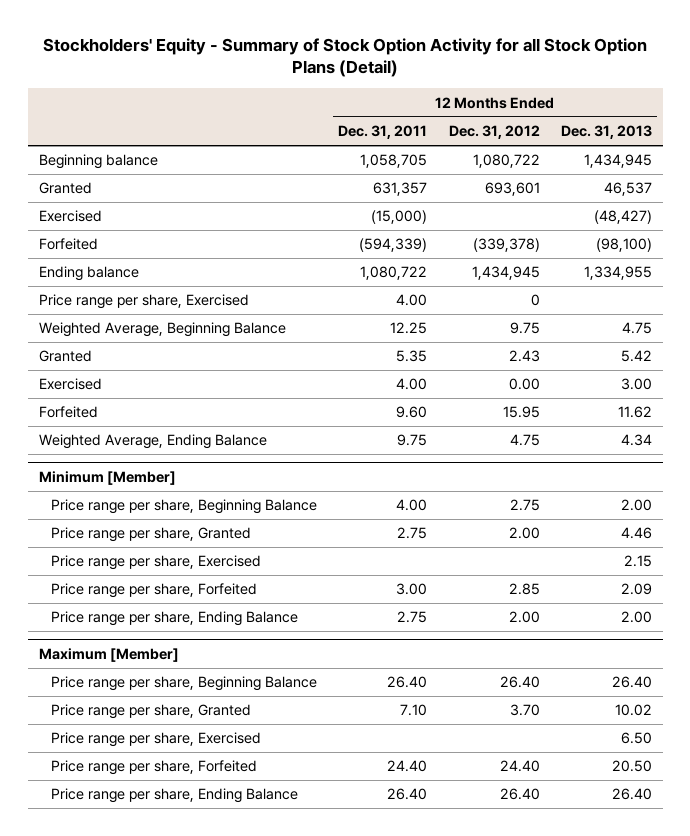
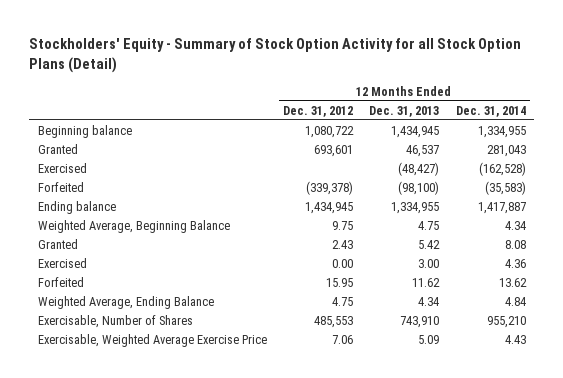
[338,125,428,140] Dec. 31, 2011 -> none
none -> [455,105,526,117] Dec. 31, 2014
[38,294,249,310] Price range per share, Exercised -> none
[38,471,176,486] Minimum [Member] -> none
[50,499,317,515] Price range per share, Beginning Balance -> none
[50,527,251,543] Price range per share, Granted -> none
[50,555,261,571] Price range per share, Exercised -> none
[50,583,257,599] Price range per share, Forfeited -> none
[50,611,298,627] Price range per share, Ending Balance -> none
[38,648,179,663] Maximum [Member] -> none
[50,676,317,692] Price range per share, Beginning Balance -> none
[50,704,251,720] Price range per share, Granted -> none
[50,732,261,748] Price range per share, Exercised -> none
[50,760,257,776] Price range per share, Forfeited -> none
[50,788,298,804] Price range per share, Ending Balance -> none
none -> [37,315,193,329] Exercisable, Number of Shares
none -> [37,334,267,348] Exercisable, Weighted Average Exercise Price

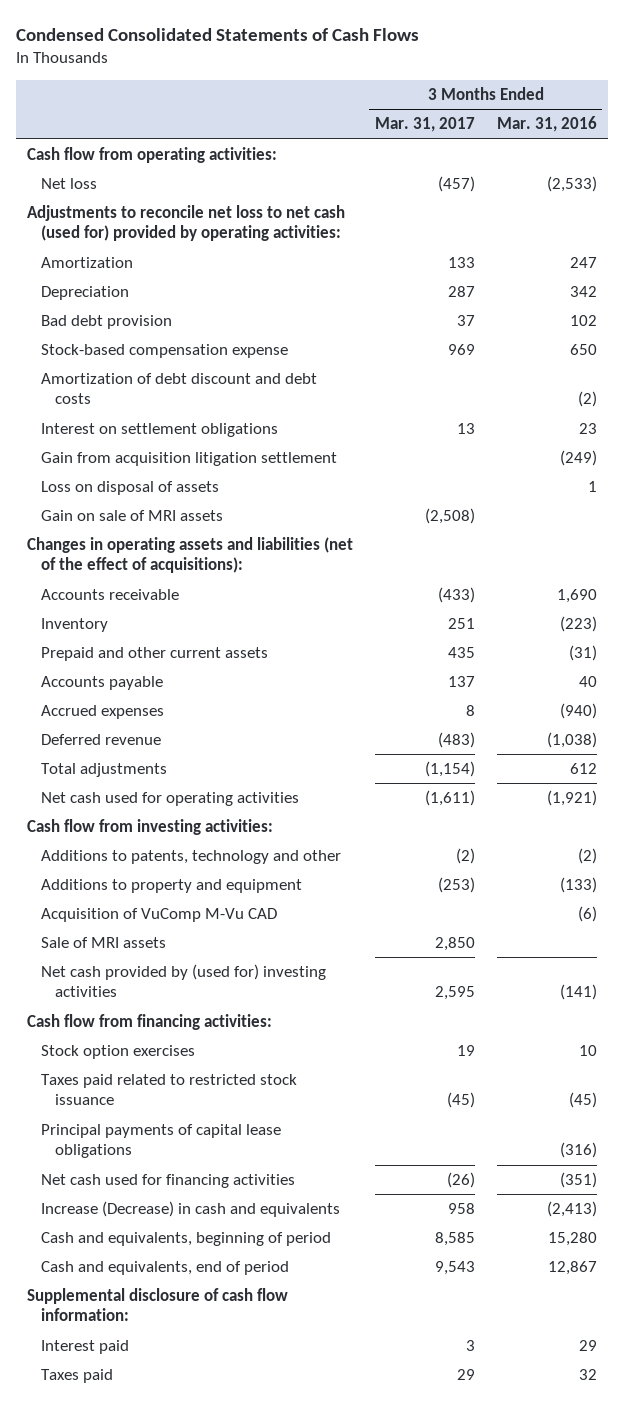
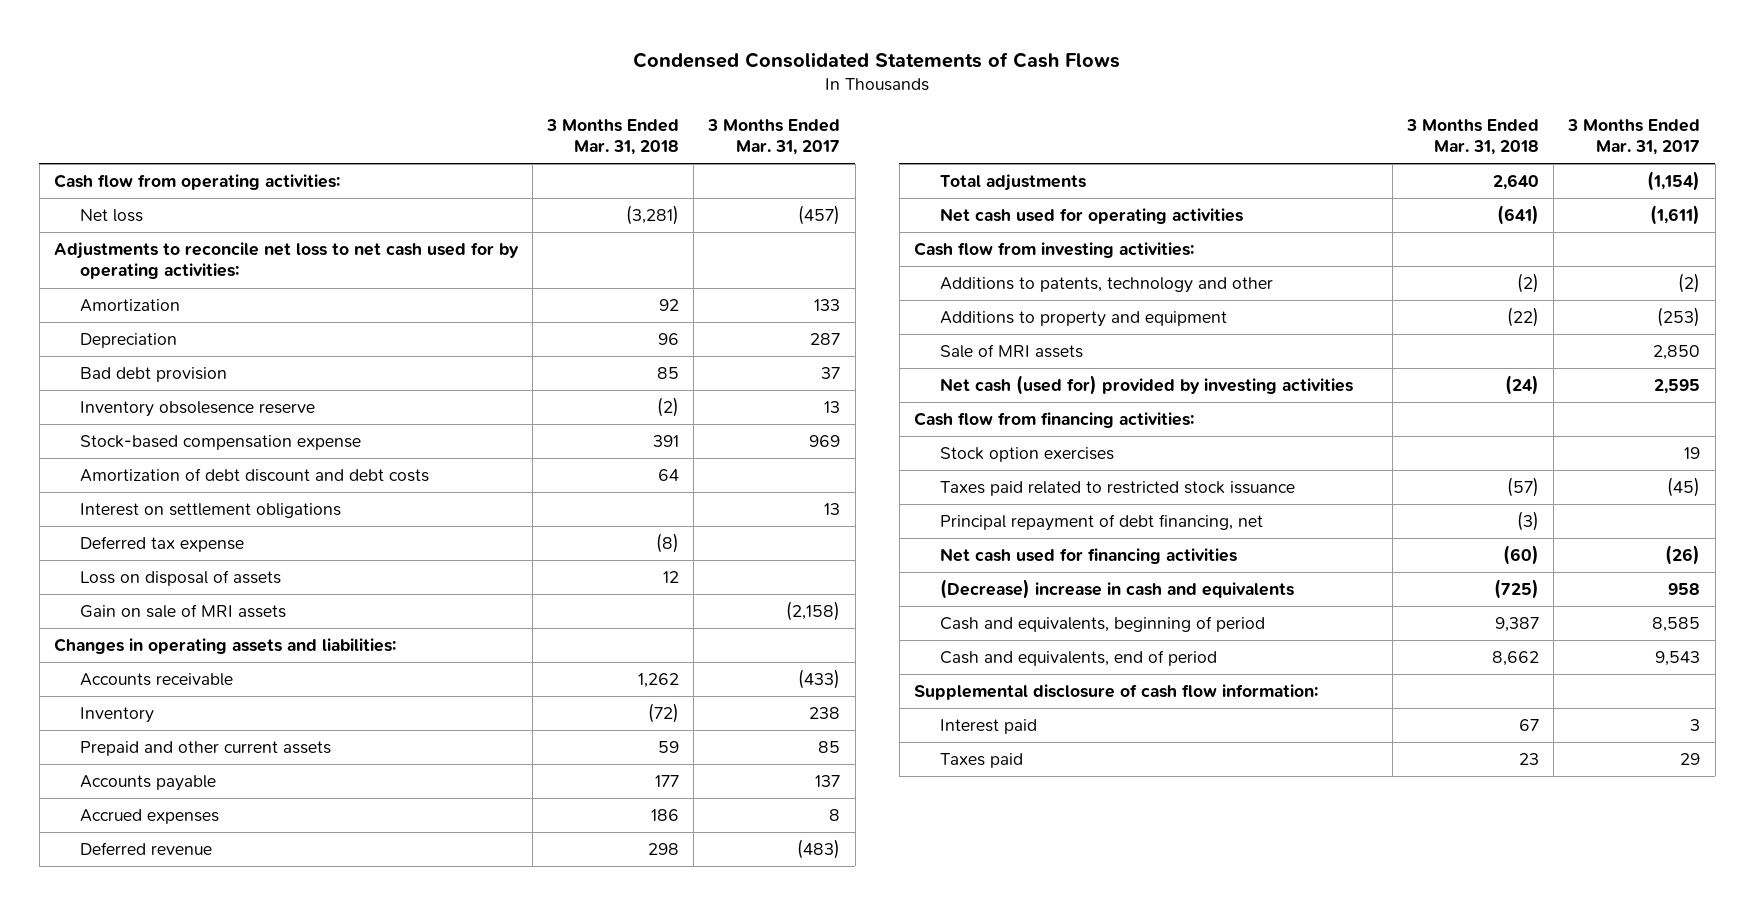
[496,116,597,133] Mar. 31, 2016 -> none
none -> [546,118,680,156] 3 Months Ended Mar. 31, 2018
[26,205,345,242] Adjustments to reconcile net loss to net cash (used for) provided by operating activities: -> [53,242,519,280] Adjustments to reconcile net loss to net cash used for by operating activities:
none -> [80,401,316,418] Inventory obsolesence reserve
[40,452,337,467] Gain from acquisition litigation settlement -> none
none -> [80,536,245,553] Deferred tax expense
[424,508,475,525] (2,508) -> [786,601,841,622] (2,158)
[26,537,353,574] Changes in operating assets and liabilities (net of the effect of acquisitions): -> [53,638,396,655] Changes in operating assets and liabilities:
[447,618,475,630] 251 -> [809,707,841,720] 238
[447,647,475,659] 435 -> [818,741,841,754] 85
[40,908,277,923] Acquisition of VuComp M-Vu CAD -> none
[40,964,326,998] Net cash provided by (used for) investing activities -> [940,375,1354,396] Net cash (used for) provided by investing activities
[40,1124,281,1159] Principal payments of capital lease obligations -> none
none -> [940,514,1264,532] Principal repayment of debt financing, net
[40,1201,340,1218] Increase (Decrease) in cash and equivalents -> [940,579,1295,600] (Decrease) increase in cash and equivalents

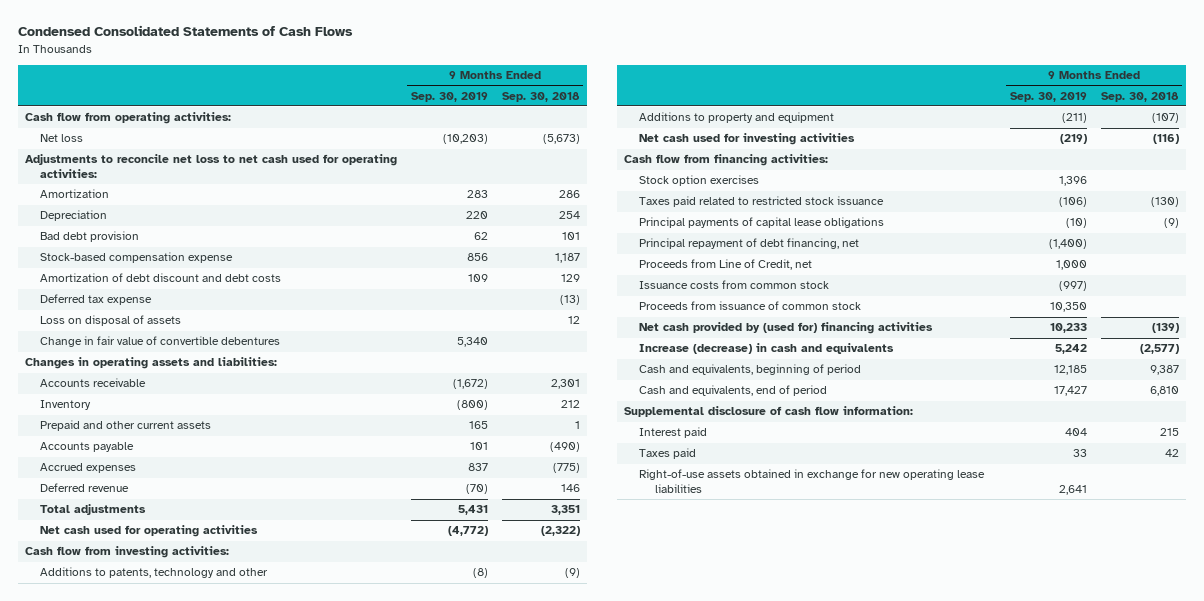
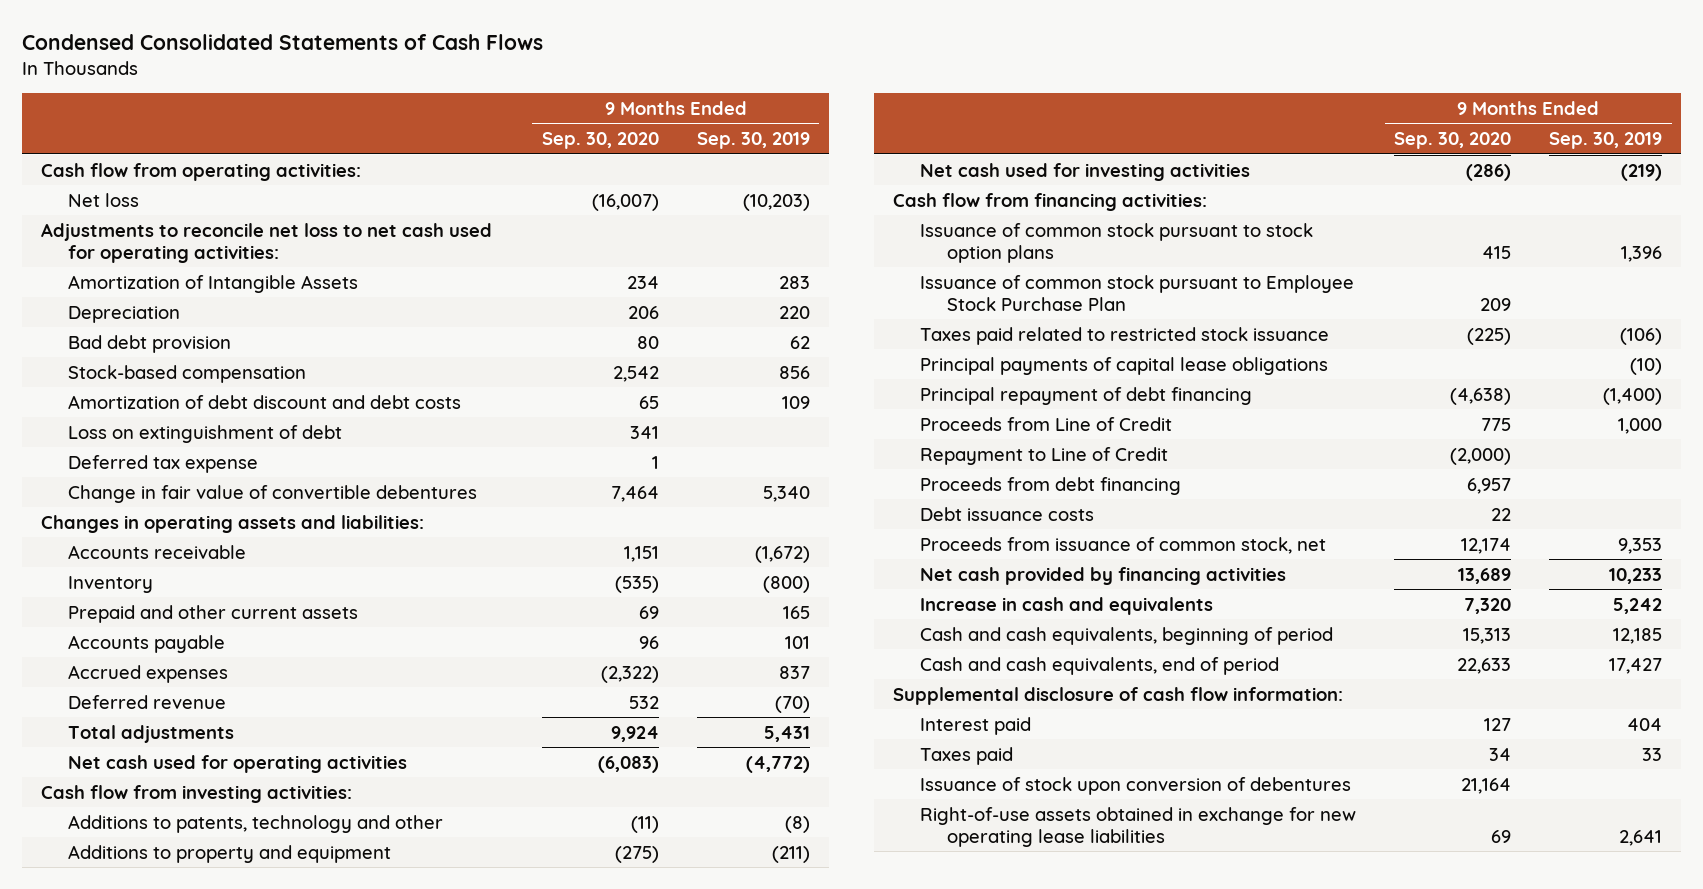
[501,91,580,102] Sep. 30, 2018 -> none
none -> [541,131,659,149] Sep. 30, 2020
[40,189,110,199] Amortization -> [67,274,358,293] Amortization of Intangible Assets
[40,252,234,264] Stock-based compensation expense -> [67,364,306,383] Stock-based compensation
none -> [67,424,342,443] Loss on extinguishment of debt
[40,315,182,327] Loss on disposal of assets -> none
[639,175,760,187] Stock option exercises -> [920,222,1314,263] Issuance of common stock pursuant to stock option plans
none -> [920,274,1355,311] Issuance of common stock pursuant to Employee Stock Purchase Plan
[639,280,830,290] Issuance costs from common stock -> none
[639,238,860,250] Principal repayment of debt financing, net -> [920,386,1253,405] Principal repayment of debt financing
[639,259,813,271] Proceeds from Line of Credit, net -> [920,416,1173,431] Proceeds from Line of Credit
none -> [920,446,1169,465] Repayment to Line of Credit
none -> [920,476,1182,495] Proceeds from debt financing
none -> [920,506,1095,521] Debt issuance costs
[639,301,862,311] Proceeds from issuance of common stock -> [920,536,1327,554] Proceeds from issuance of common stock, net
[1049,302,1087,313] 10,350 -> [1618,537,1663,554] 9,353
[639,322,934,335] Net cash provided by (used for) financing activities -> [920,566,1287,585] Net cash provided by financing activities
[639,343,895,355] Increase (decrease) in cash and equivalents -> [920,596,1214,615] Increase in cash and equivalents
[639,364,862,376] Cash and equivalents, beginning of period -> [920,626,1334,645] Cash and cash equivalents, beginning of period
[639,385,828,397] Cash and equivalents, end of period -> [920,656,1280,675] Cash and cash equivalents, end of period
none -> [920,776,1352,795] Issuance of stock upon conversion of debentures

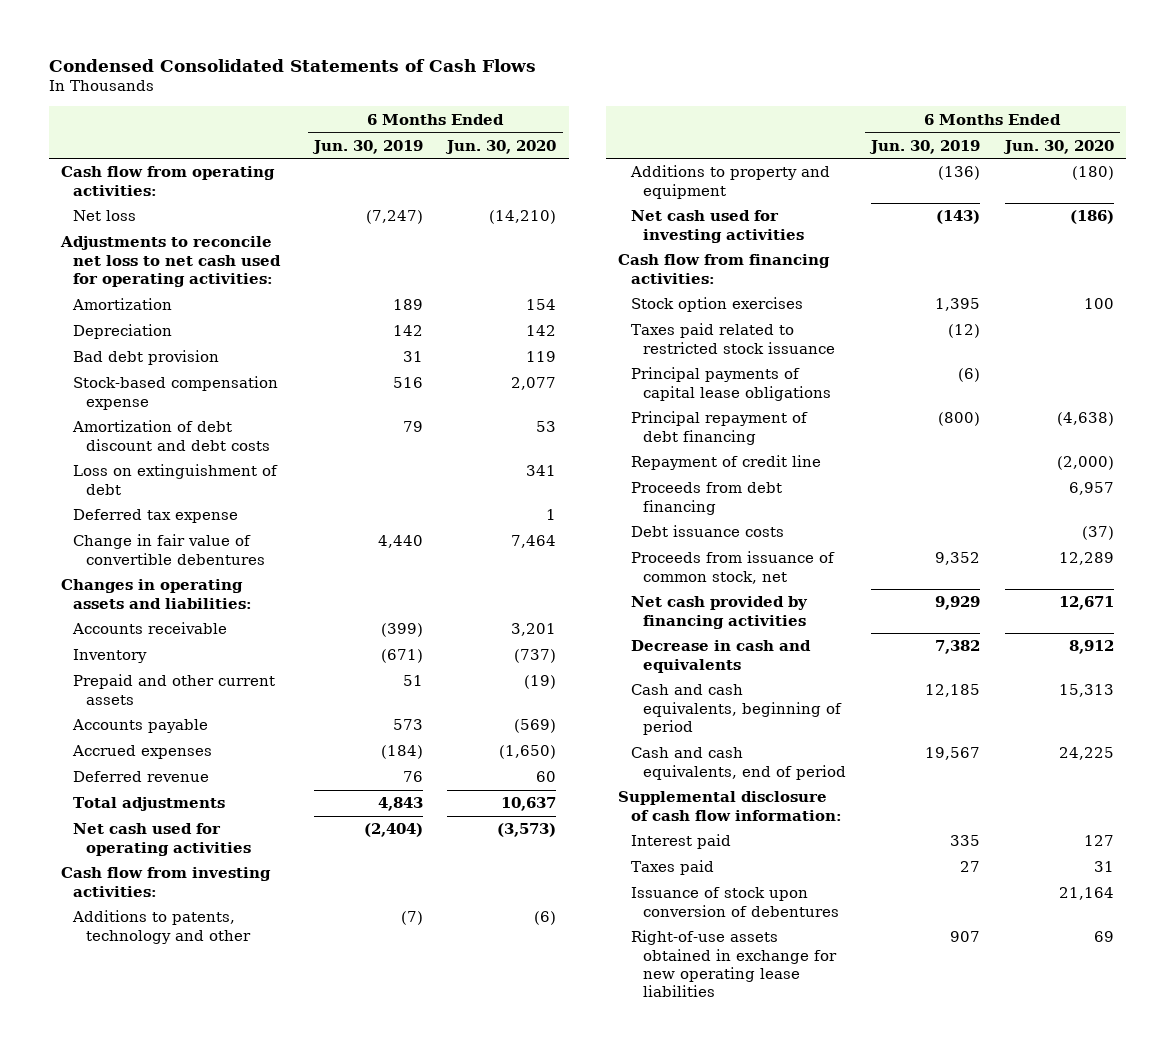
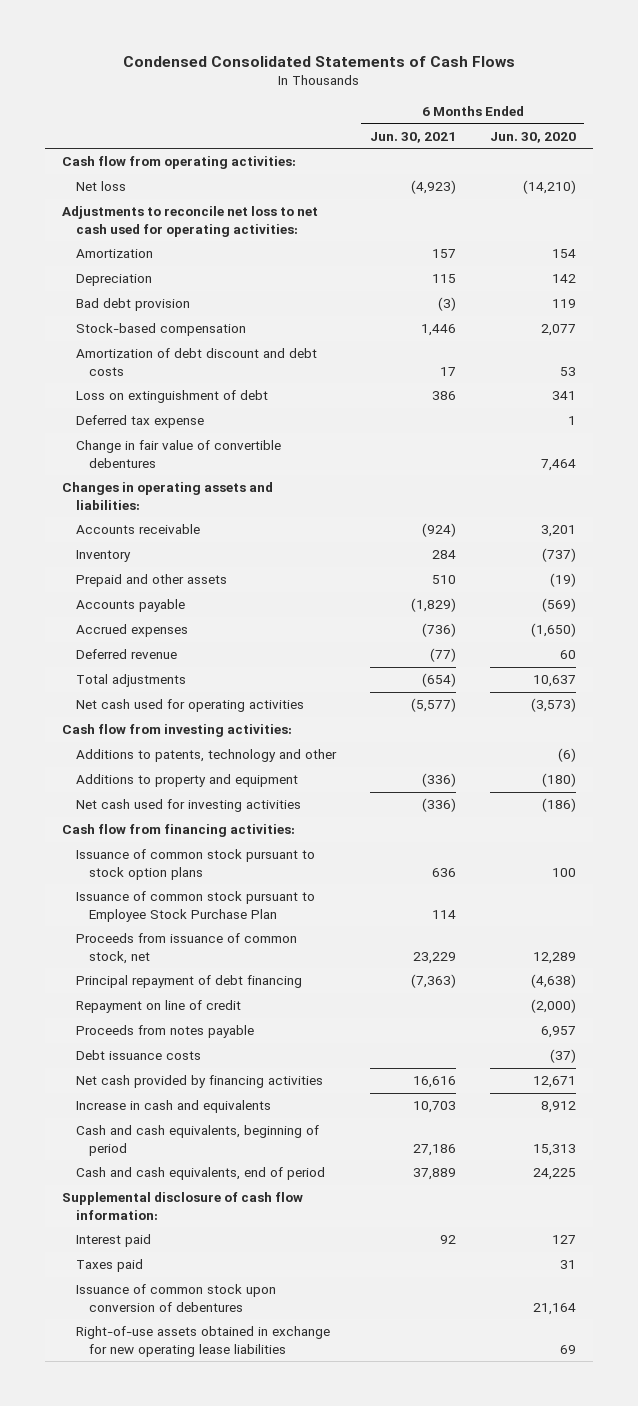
[311,139,423,154] Jun. 30, 2019 -> none
none -> [369,131,456,143] Jun. 30, 2021
[73,376,279,410] Stock-based compensation expense -> [75,323,246,337] Stock-based compensation
[73,674,276,705] Prepaid and other current assets -> [75,574,227,588] Prepaid and other assets
[630,323,836,354] Taxes paid related to restricted stock issuance -> none
[630,367,832,401] Principal payments of capital lease obligations -> none
[630,297,803,313] Stock option exercises -> [75,849,315,880] Issuance of common stock pursuant to stock option plans
none -> [75,891,315,922] Issuance of common stock pursuant to Employee Stock Purchase Plan
[630,551,835,584] Proceeds from issuance of common stock, net -> [75,933,297,964] Proceeds from issuance of common stock, net
[630,455,821,471] Repayment of credit line -> [75,1000,241,1014] Repayment on line of credit
[630,482,782,515] Proceeds from debt financing -> [75,1025,254,1039] Proceeds from notes payable
[630,640,811,673] Decrease in cash and equivalents -> [75,1100,271,1114] Increase in cash and equivalents
[630,887,840,917] Issuance of stock upon conversion of debentures -> [75,1284,276,1312] Issuance of common stock upon conversion of debentures

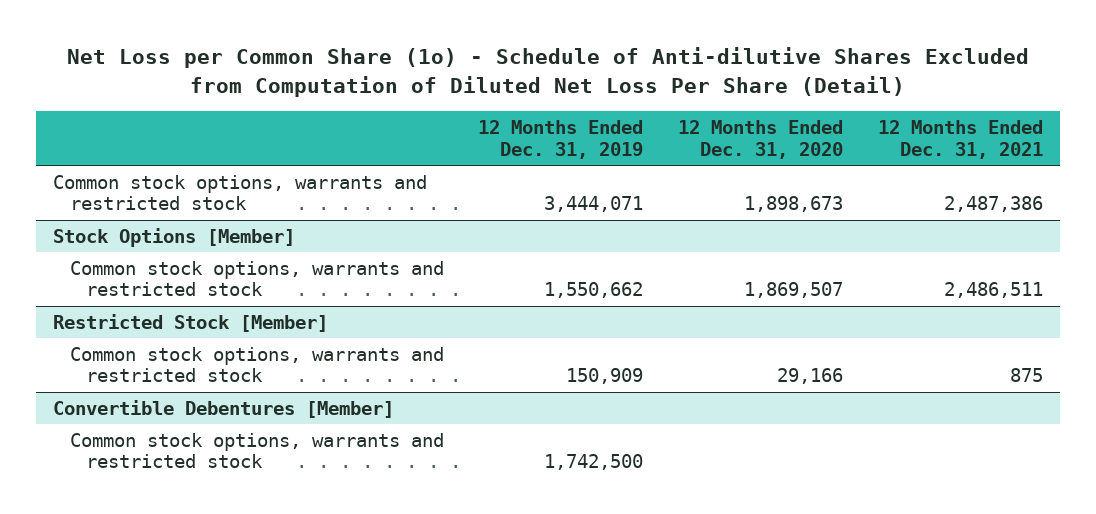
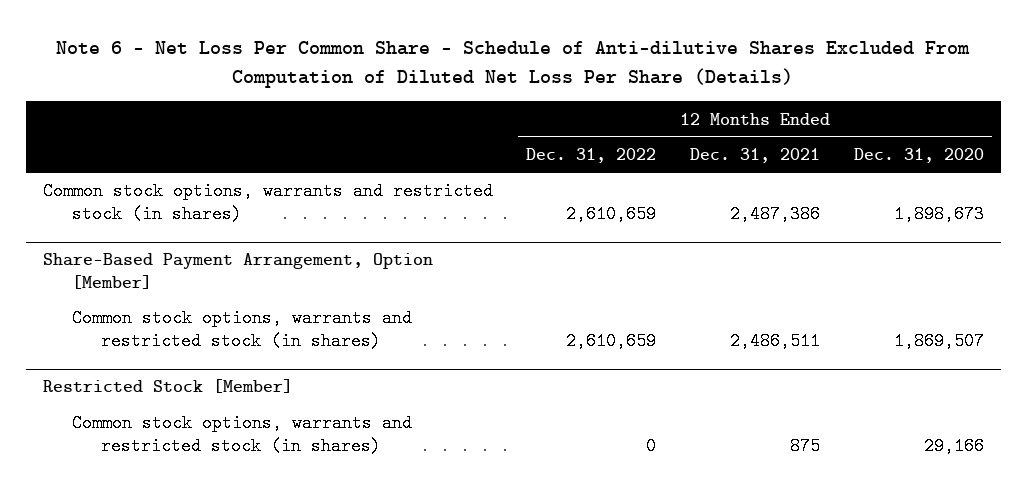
[66,47,1029,97] Net Loss per Common Share (1o) - Schedule of Anti-dilutive Shares Excluded from Computation of Diluted Net Loss Per Share (Detail) -> [56,41,971,88] Note 6 - Net Loss Per Common Share - Schedule of Anti-dilutive Shares Excluded From Computation of Diluted Net Loss Per Share (Details)
[478,119,644,159] 12 Months Ended Dec. 31, 2019 -> none
none -> [526,148,657,164] Dec. 31, 2022
[53,174,428,211] Common stock options, warrants and restricted stock -> [42,182,493,223] Common stock options, warrants and restricted stock (in shares)
[53,227,296,247] Stock Options [Member] -> [42,253,433,289] Share-Based Payment Arrangement, Option [Member]
[69,260,444,297] Common stock options, warrants and restricted stock -> [72,309,413,350] Common stock options, warrants and restricted stock (in shares)
[53,399,395,418] Convertible Debentures [Member] -> none
[69,432,444,469] Common stock options, warrants and restricted stock -> none
[69,346,444,383] Common stock options, warrants and restricted stock -> [72,414,413,455] Common stock options, warrants and restricted stock (in shares)

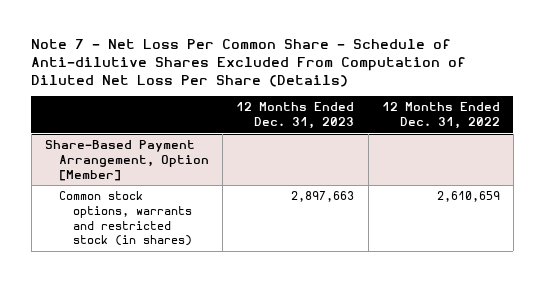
[56,41,971,88] Note 6 - Net Loss Per Common Share - Schedule of Anti-dilutive Shares Excluded From Computation of Diluted Net Loss Per Share (Details) -> [31,38,467,87] Note 7 - Net Loss Per Common Share - Schedule of Anti-dilutive Shares Excluded From Computation of Diluted Net Loss Per Share (Details)
[690,148,821,164] Dec. 31, 2021 -> none
[853,148,984,164] Dec. 31, 2020 -> none
none -> [236,102,355,130] 12 Months Ended Dec. 31, 2023
[42,182,493,223] Common stock options, warrants and restricted stock (in shares) -> none
[42,379,293,394] Restricted Stock [Member] -> none
[72,414,413,455] Common stock options, warrants and restricted stock (in shares) -> none

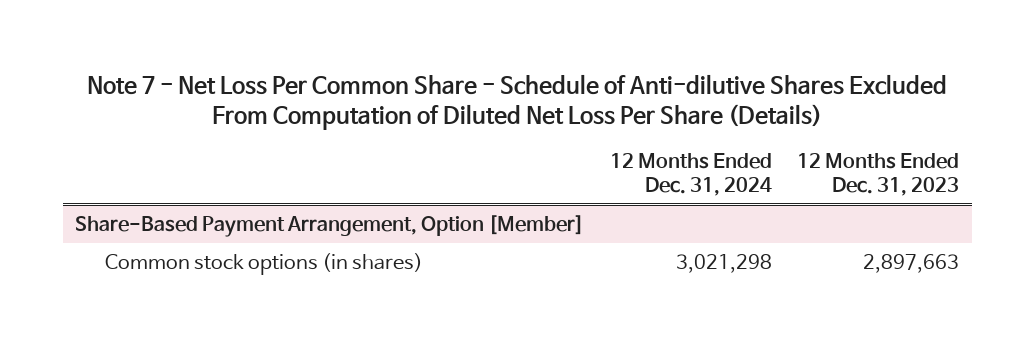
[381,102,500,130] 12 Months Ended Dec. 31, 2022 -> none
none -> [609,153,772,196] 12 Months Ended Dec. 31, 2024
[59,191,193,247] Common stock options, warrants and restricted stock (in shares) -> [104,252,423,275] Common stock options (in shares)

